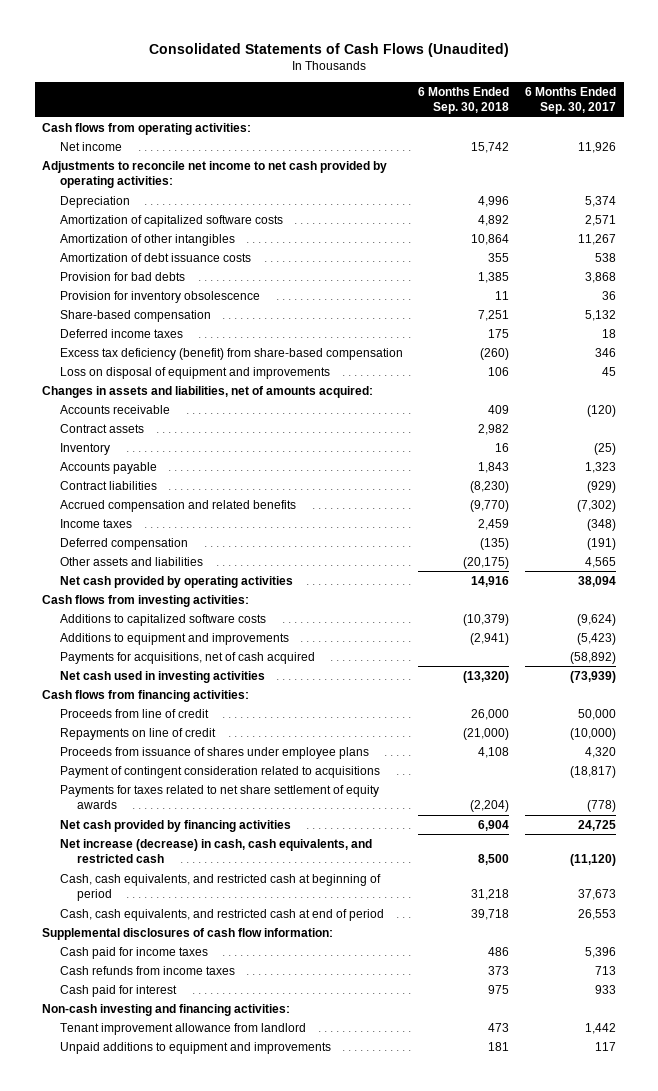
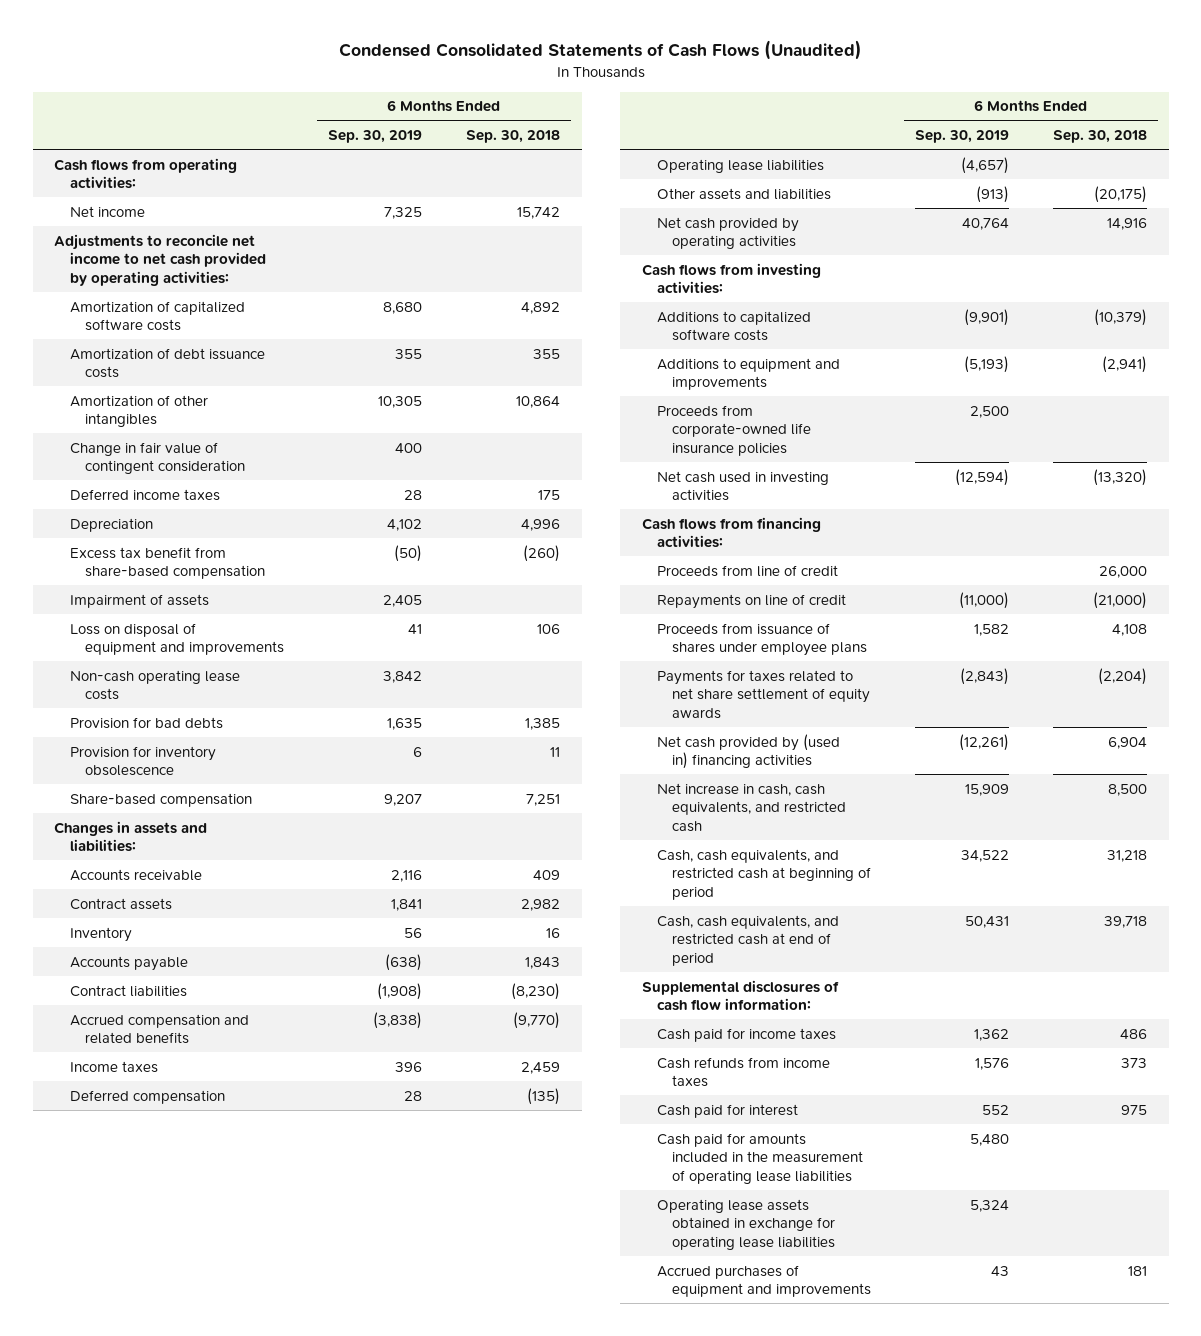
[149,42,510,57] Consolidated Statements of Cash Flows (Unaudited) -> [338,40,862,61] Condensed Consolidated Statements of Cash Flows (Unaudited)
[524,86,616,115] 6 Months Ended Sep. 30, 2017 -> none
none -> [327,130,422,144] Sep. 30, 2019
[59,233,235,246] Amortization of other intangibles -> [69,394,208,428] Amortization of other intangibles
none -> [69,441,245,475] Change in fair value of contingent consideration
[59,328,183,338] Deferred income taxes -> [69,488,220,501] Deferred income taxes
[59,195,130,208] Depreciation -> [69,517,153,532] Depreciation
none -> [69,546,265,580] Excess tax benefit from share-based compensation
none -> [69,593,209,608] Impairment of assets
[59,366,330,379] Loss on disposal of equipment and improvements -> [69,622,284,656] Loss on disposal of equipment and improvements
none -> [69,669,240,701] Non-cash operating lease costs
[59,347,403,360] Excess tax deficiency (benefit) from share-based compensation -> none
[42,385,374,398] Changes in assets and liabilities, net of amounts acquired: -> [54,820,208,853] Changes in assets and liabilities:
none -> [656,158,824,173] Operating lease liabilities
[59,651,315,664] Payments for acquisitions, net of cash acquired -> none
none -> [656,404,812,456] Proceeds from corporate-owned life insurance policies
[59,765,380,778] Payment of contingent consideration related to acquisitions -> none
[59,819,291,832] Net cash provided by financing activities -> [656,733,840,770] Net cash provided by (used in) financing activities
[59,838,372,864] Net increase (decrease) in cash, cash equivalents, and restricted cash -> [656,782,847,832] Net increase in cash, cash equivalents, and restricted cash
[42,1003,291,1016] Non-cash investing and financing activities: -> none
[59,1022,306,1035] Tenant improvement allowance from landlord -> none
none -> [656,1132,864,1184] Cash paid for amounts included in the measurement of operating lease liabilities
none -> [656,1198,836,1250] Operating lease assets obtained in exchange for operating lease liabilities
[59,1041,331,1054] Unpaid additions to equipment and improvements -> [656,1264,872,1298] Accrued purchases of equipment and improvements

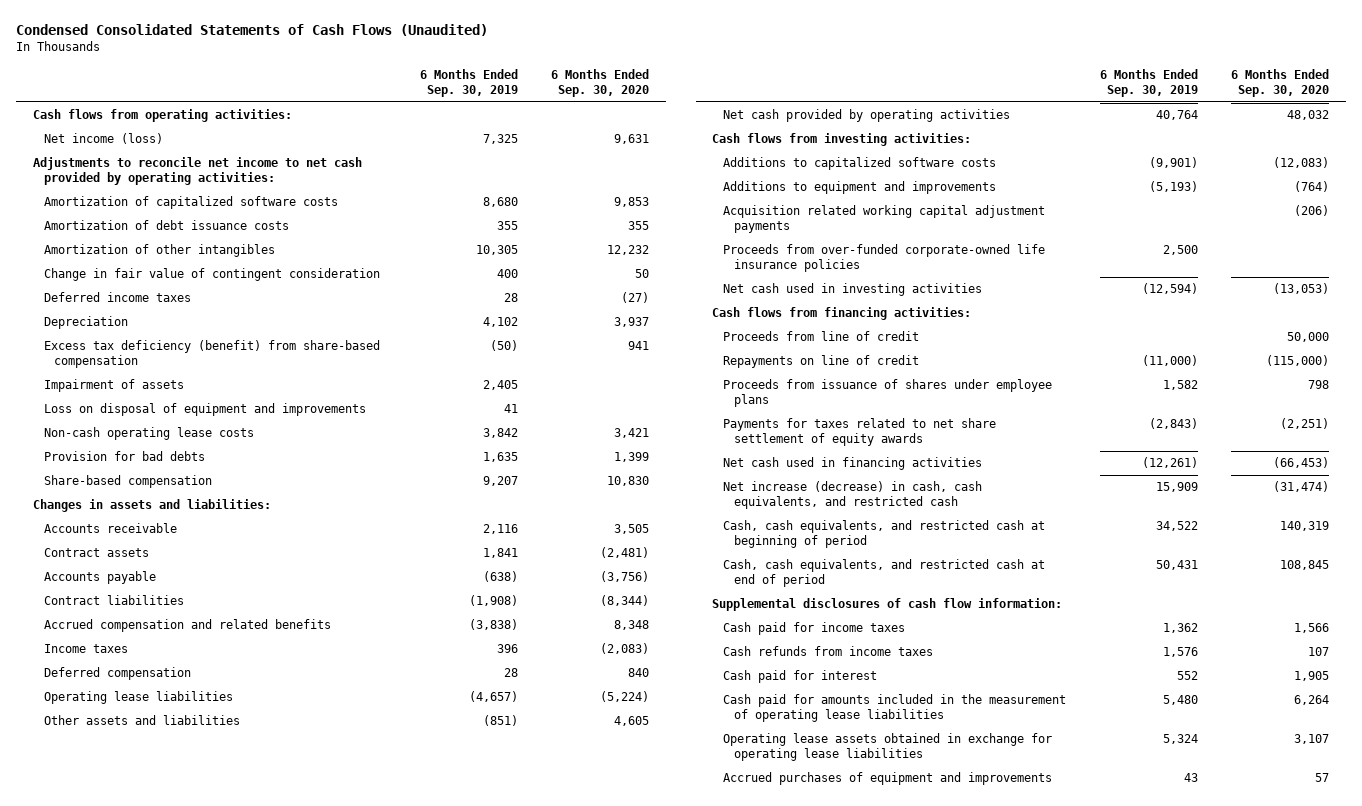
[465,130,560,144] Sep. 30, 2018 -> none
none -> [551,69,650,97] 6 Months Ended Sep. 30, 2020
[69,205,145,217] Net income -> [43,133,163,145] Net income (loss)
[69,546,265,580] Excess tax benefit from share-based compensation -> [43,340,380,369] Excess tax deficiency (benefit) from share-based compensation
[69,745,216,777] Provision for inventory obsolescence -> none
[69,926,132,942] Inventory -> none
[976,185,1010,203] (913) -> [483,715,519,727] (851)
none -> [723,205,1046,234] Acquisition related working capital adjustment payments
[656,404,812,456] Proceeds from corporate-owned life insurance policies -> [723,244,1046,273] Proceeds from over-funded corporate-owned life insurance policies
[656,733,840,770] Net cash provided by (used in) financing activities -> [723,457,983,471] Net cash used in financing activities
[656,782,847,832] Net increase in cash, cash equivalents, and restricted cash -> [723,481,983,510] Net increase (decrease) in cash, cash equivalents, and restricted cash

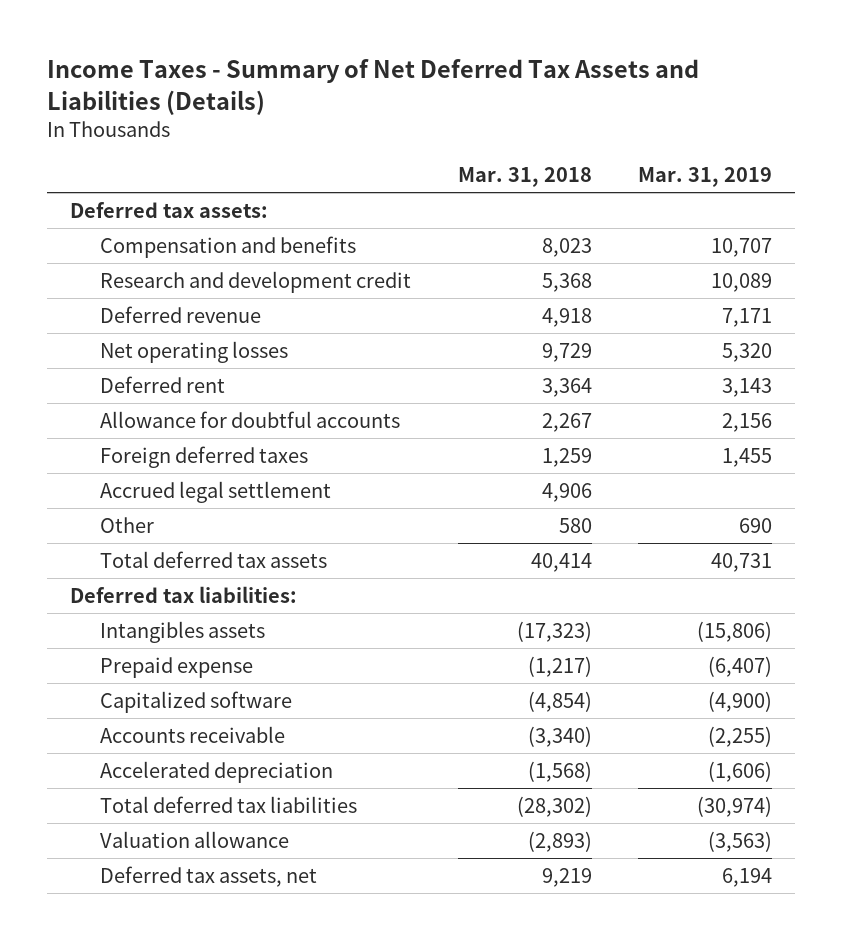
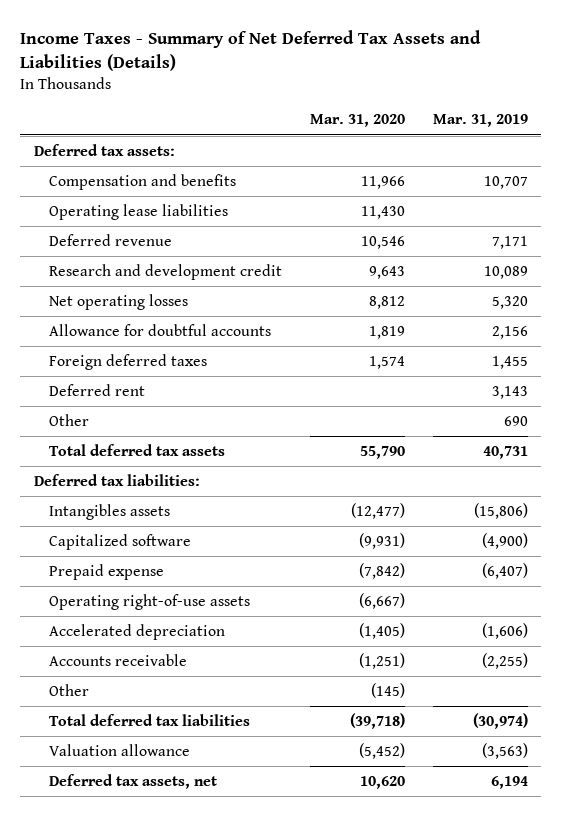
[457,167,592,188] Mar. 31, 2018 -> none
none -> [309,114,405,128] Mar. 31, 2020
none -> [48,203,228,220] Operating lease liabilities
[100,271,412,294] Research and development credit -> [48,263,282,280] Research and development credit
[100,481,332,504] Accrued legal settlement -> none
[100,376,226,394] Deferred rent -> [48,383,145,396] Deferred rent
[100,657,254,679] Prepaid expense -> [48,563,164,580] Prepaid expense
none -> [48,593,250,610] Operating right-of-use assets
[100,726,286,744] Accounts receivable -> [48,653,187,666] Accounts receivable
none -> [48,683,89,696] Other

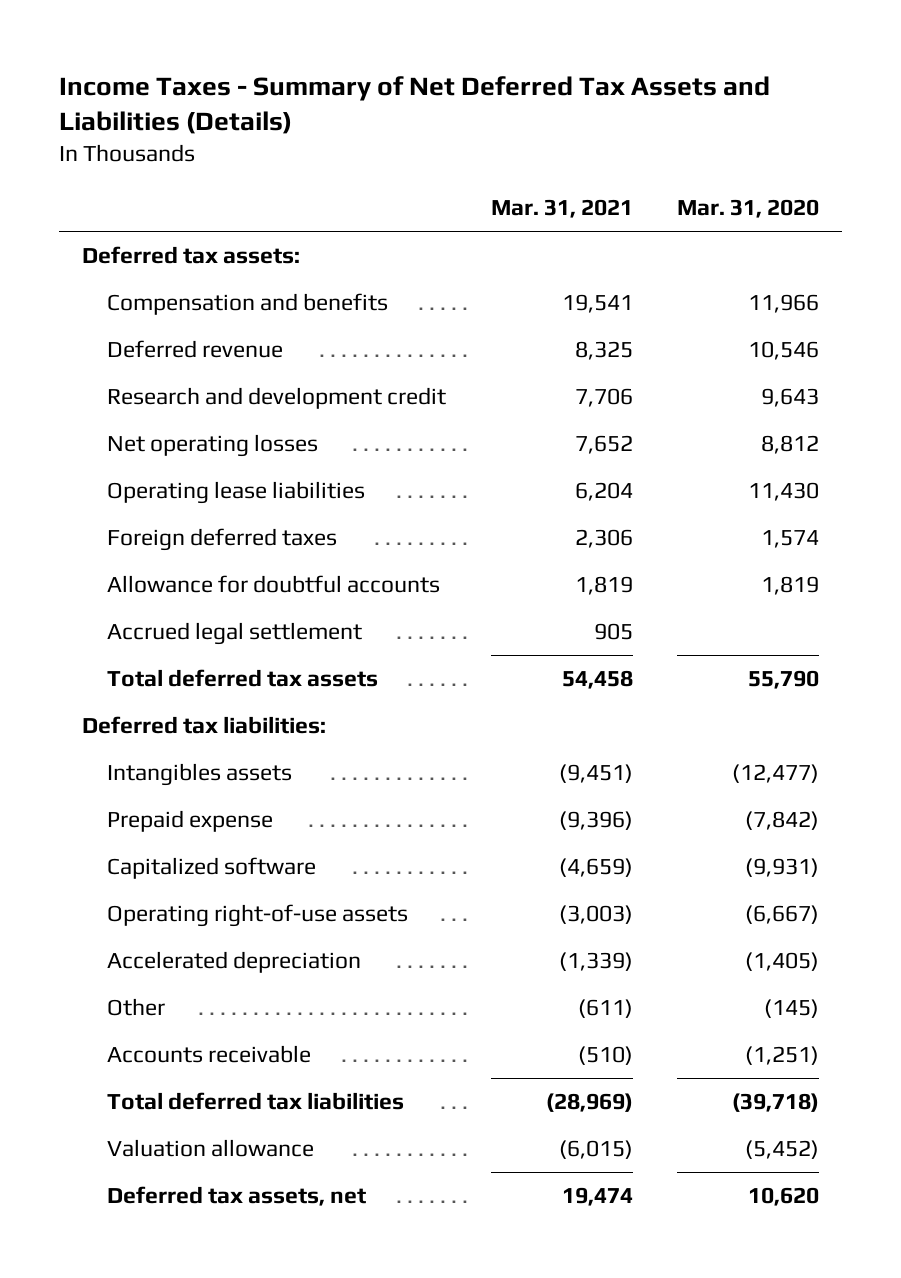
[432,114,528,128] Mar. 31, 2019 -> none
none -> [490,198,633,218] Mar. 31, 2021
[48,203,228,220] Operating lease liabilities -> [106,480,365,504] Operating lease liabilities
[48,383,145,396] Deferred rent -> none
[48,413,89,426] Other -> none
[48,323,271,336] Allowance for doubtful accounts -> [106,574,440,593] Allowance for doubtful accounts
none -> [106,621,362,645] Accrued legal settlement
[48,533,191,550] Capitalized software -> [106,856,316,879] Capitalized software
[48,653,187,666] Accounts receivable -> [106,1044,311,1063] Accounts receivable

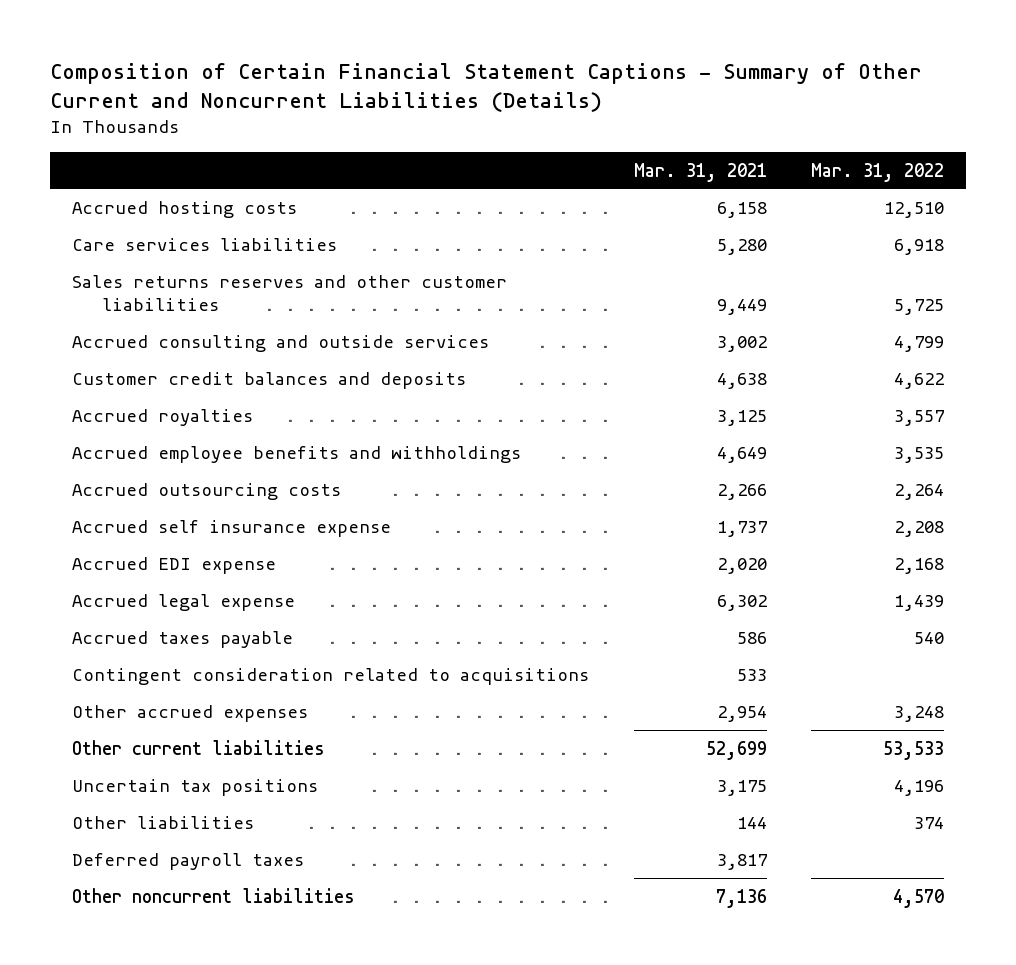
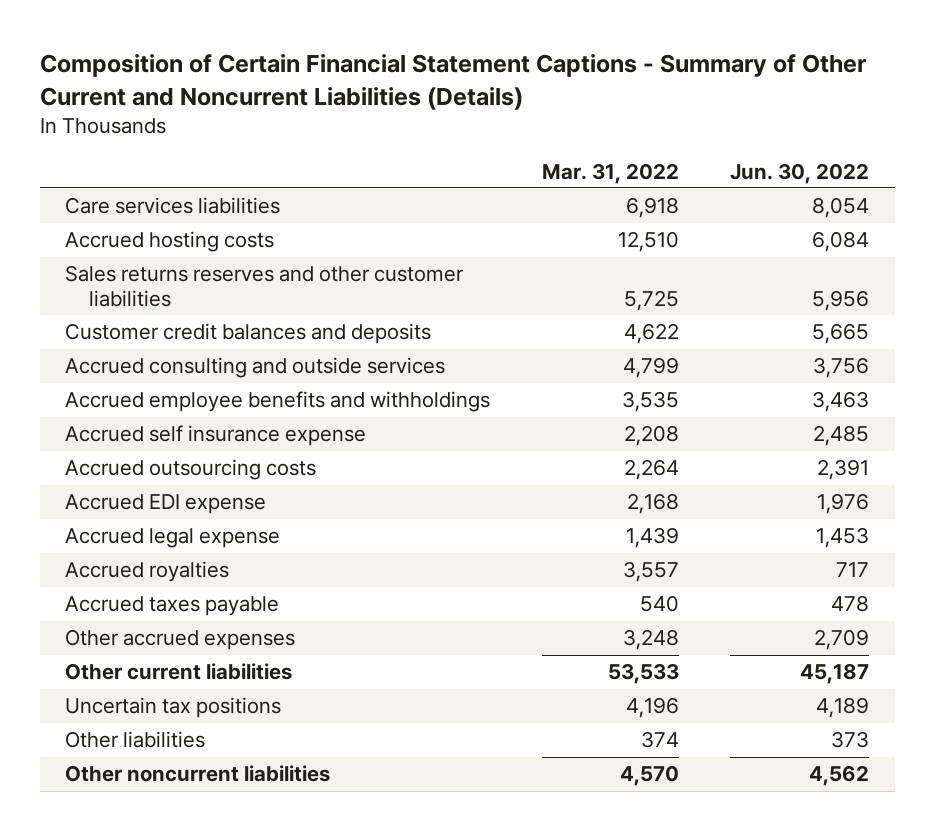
[633,162,767,182] Mar. 31, 2021 -> none
none -> [730,162,870,184] Jun. 30, 2022
[71,200,297,218] Accrued hosting costs -> [65,231,275,253] Accrued hosting costs
[71,334,489,352] Accrued consulting and outside services -> [65,357,446,379] Accrued consulting and outside services
[71,482,341,500] Accrued outsourcing costs -> [65,459,317,481] Accrued outsourcing costs
[71,408,253,426] Accrued royalties -> [65,561,230,583] Accrued royalties
[71,667,589,685] Contingent consideration related to acquisitions -> none
[71,852,304,870] Deferred payroll taxes -> none

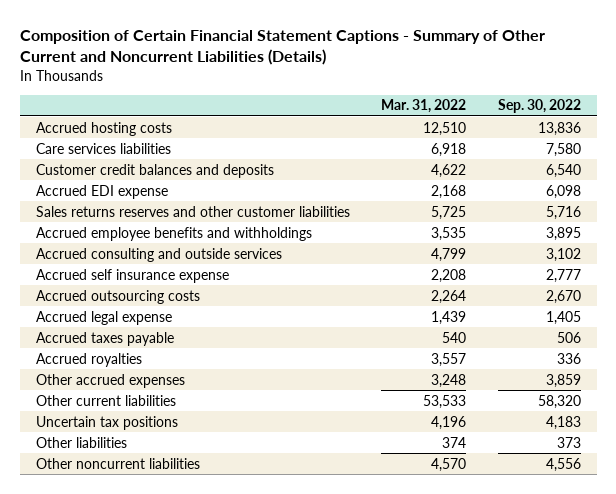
[730,162,870,184] Jun. 30, 2022 -> none
none -> [497,99,581,114] Sep. 30, 2022
[65,197,281,215] Care services liabilities -> [35,142,171,154] Care services liabilities
[65,494,267,515] Accrued EDI expense -> [35,184,168,199] Accrued EDI expense
[65,265,465,307] Sales returns reserves and other customer liabilities -> [35,205,350,217] Sales returns reserves and other customer liabilities
[65,357,446,379] Accrued consulting and outside services -> [35,247,282,262] Accrued consulting and outside services
[65,561,230,583] Accrued royalties -> [35,352,142,367] Accrued royalties

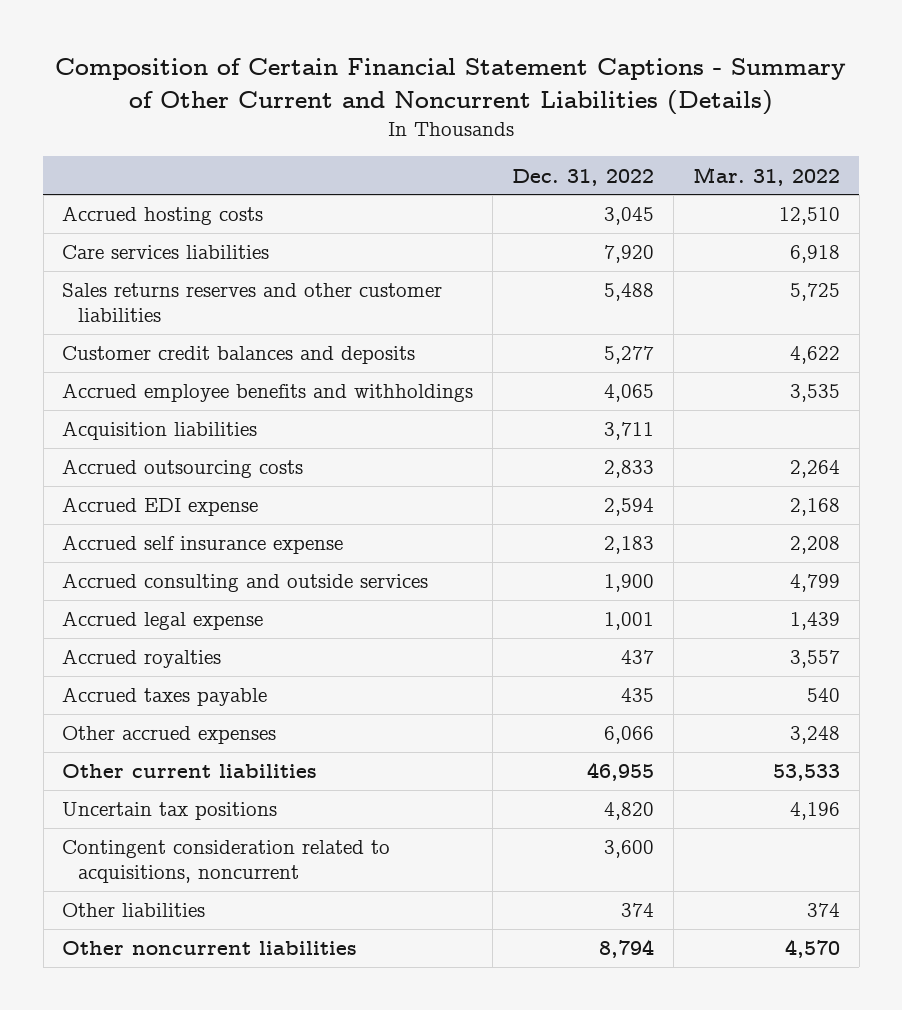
[497,99,581,114] Sep. 30, 2022 -> none
none -> [512,168,655,186] Dec. 31, 2022
[35,163,274,178] Customer credit balances and deposits -> [62,346,416,365] Customer credit balances and deposits
none -> [62,421,258,441] Acquisition liabilities
[35,184,168,199] Accrued EDI expense -> [62,497,259,517] Accrued EDI expense
[35,268,229,283] Accrued self insurance expense -> [62,535,344,555] Accrued self insurance expense
[35,247,282,262] Accrued consulting and outside services -> [62,573,429,593] Accrued consulting and outside services
[35,331,174,346] Accrued taxes payable -> [62,687,268,707] Accrued taxes payable
none -> [62,840,391,884] Contingent consideration related to acquisitions, noncurrent

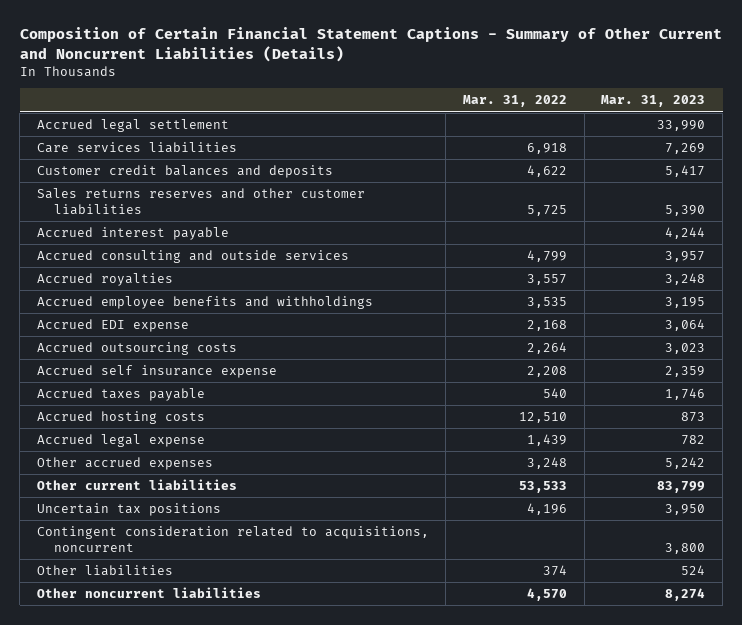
[512,168,655,186] Dec. 31, 2022 -> none
none -> [601,95,706,108] Mar. 31, 2023
none -> [36,119,229,133] Accrued legal settlement
[62,283,443,323] Sales returns reserves and other customer liabilities -> [36,188,365,216] Sales returns reserves and other customer liabilities
none -> [36,227,229,241] Accrued interest payable
[62,573,429,593] Accrued consulting and outside services -> [36,250,349,264] Accrued consulting and outside services
[62,649,222,669] Accrued royalties -> [36,273,173,287] Accrued royalties
[62,421,258,441] Acquisition liabilities -> none
[62,459,304,479] Accrued outsourcing costs -> [36,342,237,356] Accrued outsourcing costs
[62,206,264,226] Accrued hosting costs -> [36,411,205,425] Accrued hosting costs
[62,611,264,631] Accrued legal expense -> [36,434,205,448] Accrued legal expense

